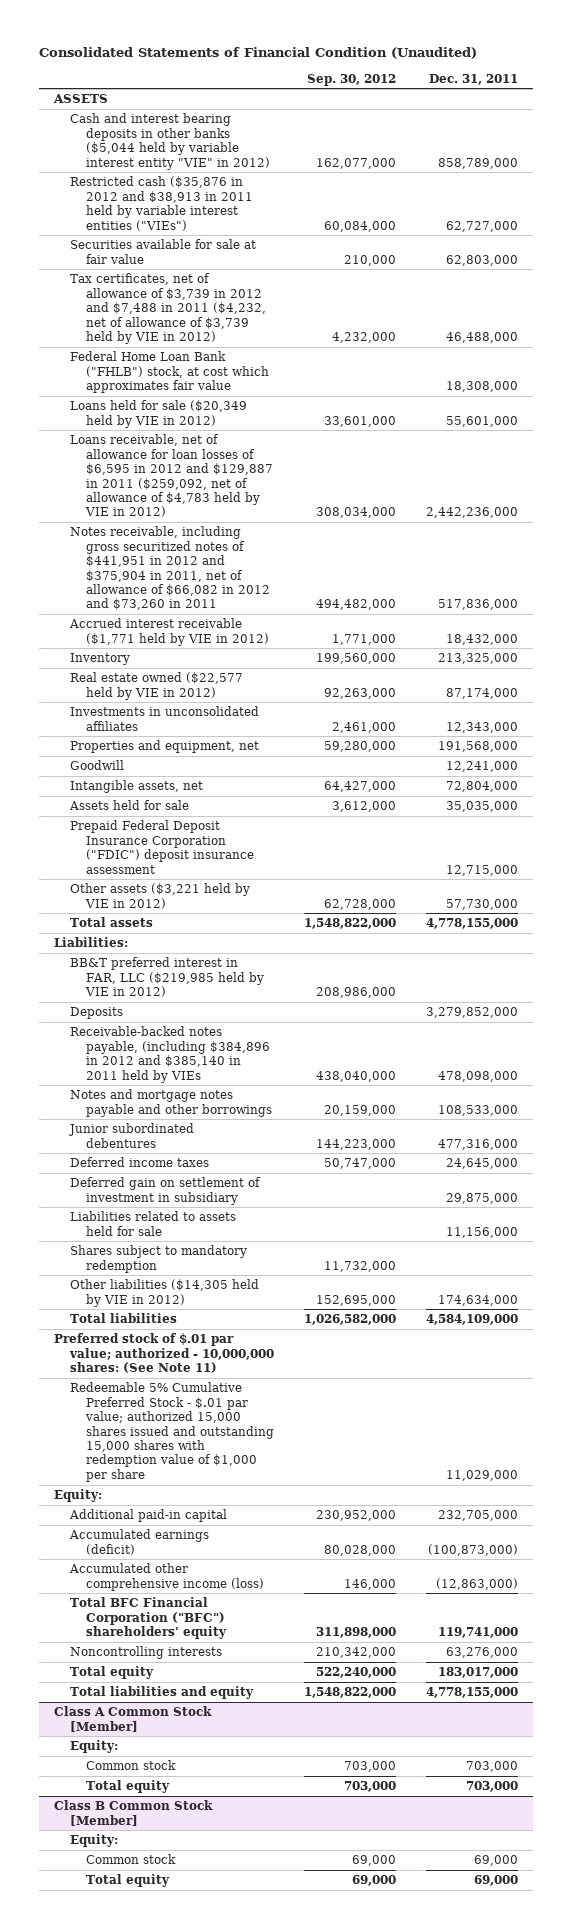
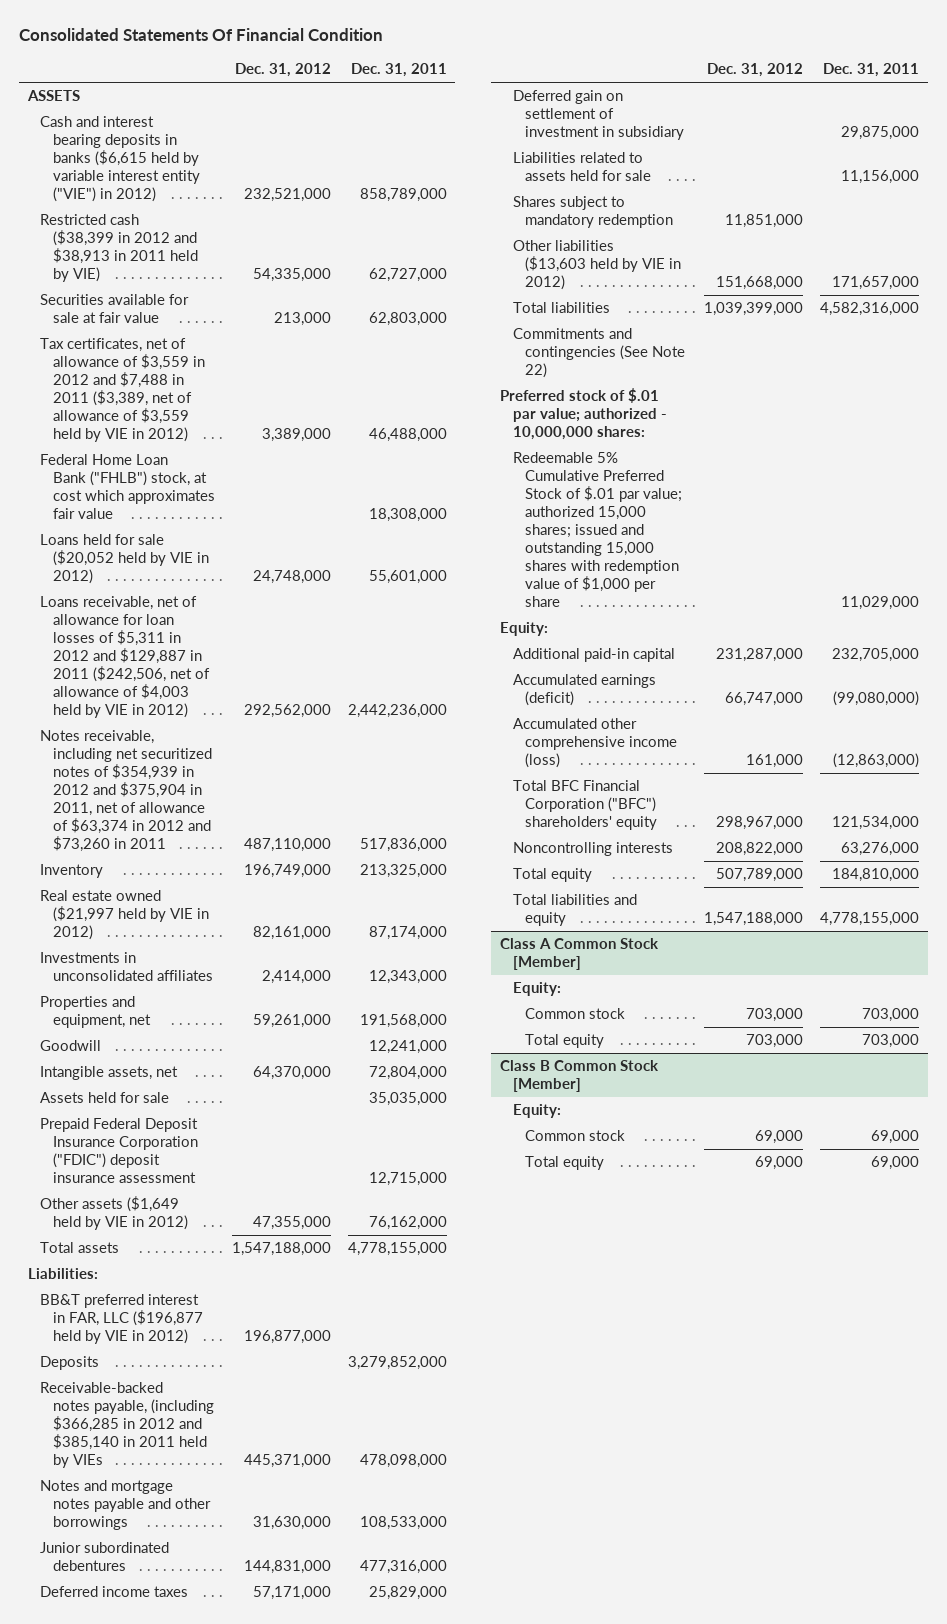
[39,47,478,60] Consolidated Statements of Financial Condition (Unaudited) -> [19,28,384,42] Consolidated Statements Of Financial Condition
[307,73,397,86] Sep. 30, 2012 -> none
none -> [234,63,331,78] Dec. 31, 2012
[69,113,270,170] Cash and interest bearing deposits in other banks ($5,044 held by variable interest entity "VIE" in 2012) -> [40,116,200,203] Cash and interest bearing deposits in banks ($6,615 held by variable interest entity ("VIE") in 2012)
[69,176,253,231] Restricted cash ($35,876 in 2012 and $38,913 in 2011 held by variable interest entities ("VIEs") -> [40,214,198,283] Restricted cash ($38,399 in 2012 and $38,913 in 2011 held by VIE)
[69,273,266,345] Tax certificates, net of allowance of $3,739 in 2012 and $7,488 in 2011 ($4,232, net of allowance of $3,739 held by VIE in 2012) -> [40,338,205,443] Tax certificates, net of allowance of $3,559 in 2012 and $7,488 in 2011 ($3,389, net of allowance of $3,559 held by VIE in 2012)
[68,618,269,646] Accrued interest receivable ($1,771 held by VIE in 2012) -> none
[69,400,247,428] Loans held for sale ($20,349 held by VIE in 2012) -> [40,534,209,585] Loans held for sale ($20,052 held by VIE in 2012)
[69,434,273,518] Loans receivable, net of allowance for loan losses of $6,595 in 2012 and $129,887 in 2011 ($259,092, net of allowance of $4,783 held by VIE in 2012) -> [40,596,210,719] Loans receivable, net of allowance for loan losses of $5,311 in 2012 and $129,887 in 2011 ($242,506, net of allowance of $4,003 held by VIE in 2012)
[69,526,270,611] Notes receivable, including gross securitized notes of $441,951 in 2012 and $375,904 in 2011, net of allowance of $66,082 in 2012 and $73,260 in 2011 -> [40,730,212,853] Notes receivable, including net securitized notes of $354,939 in 2012 and $375,904 in 2011, net of allowance of $63,374 in 2012 and $73,260 in 2011
[69,672,243,700] Real estate owned ($22,577 held by VIE in 2012) -> [40,890,209,941] Real estate owned ($21,997 held by VIE in 2012)
[69,883,250,909] Other assets ($3,221 held by VIE in 2012) -> [40,1196,188,1231] Other assets ($1,649 held by VIE in 2012)
[446,898,519,910] 57,730,000 -> [368,1216,447,1231] 76,162,000
[69,957,264,998] BB&T preferred interest in FAR, LLC ($219,985 held by VIE in 2012) -> [40,1294,203,1345] BB&T preferred interest in FAR, LLC ($196,877 held by VIE in 2012)
[69,1026,270,1083] Receivable-backed notes payable, (including $384,896 in 2012 and $385,140 in 2011 held by VIEs -> [40,1382,214,1469] Receivable-backed notes payable, (including $366,285 in 2012 and $385,140 in 2011 held by VIEs
[446,1158,519,1170] 24,645,000 -> [368,1586,447,1601] 25,829,000
[69,1279,259,1307] Other liabilities ($14,305 held by VIE in 2012) -> [512,240,682,291] Other liabilities ($13,603 held by VIE in 2012)
[438,1294,519,1306] 174,634,000 -> [832,276,920,291] 171,657,000
[426,1314,519,1326] 4,584,109,000 -> [820,302,920,317] 4,582,316,000
none -> [512,328,686,379] Commitments and contingencies (See Note 22)
[54,1333,274,1374] Preferred stock of $.01 par value; authorized - 10,000,000 shares: (See Note 11) -> [500,388,667,441] Preferred stock of $.01 par value; authorized - 10,000,000 shares:
[69,1382,274,1482] Redeemable 5% Cumulative Preferred Stock - $.01 par value; authorized 15,000 shares issued and outstanding 15,000 shares with redemption value of $1,000 per share -> [512,452,683,608] Redeemable 5% Cumulative Preferred Stock of $.01 par value; authorized 15,000 shares; issued and outstanding 15,000 shares with redemption value of $1,000 per share
[428,1543,519,1556] (100,873,000) -> [833,691,920,707] (99,080,000)
[438,1627,519,1639] 119,741,000 -> [832,816,920,831] 121,534,000
[438,1667,519,1679] 183,017,000 -> [832,868,920,883] 184,810,000

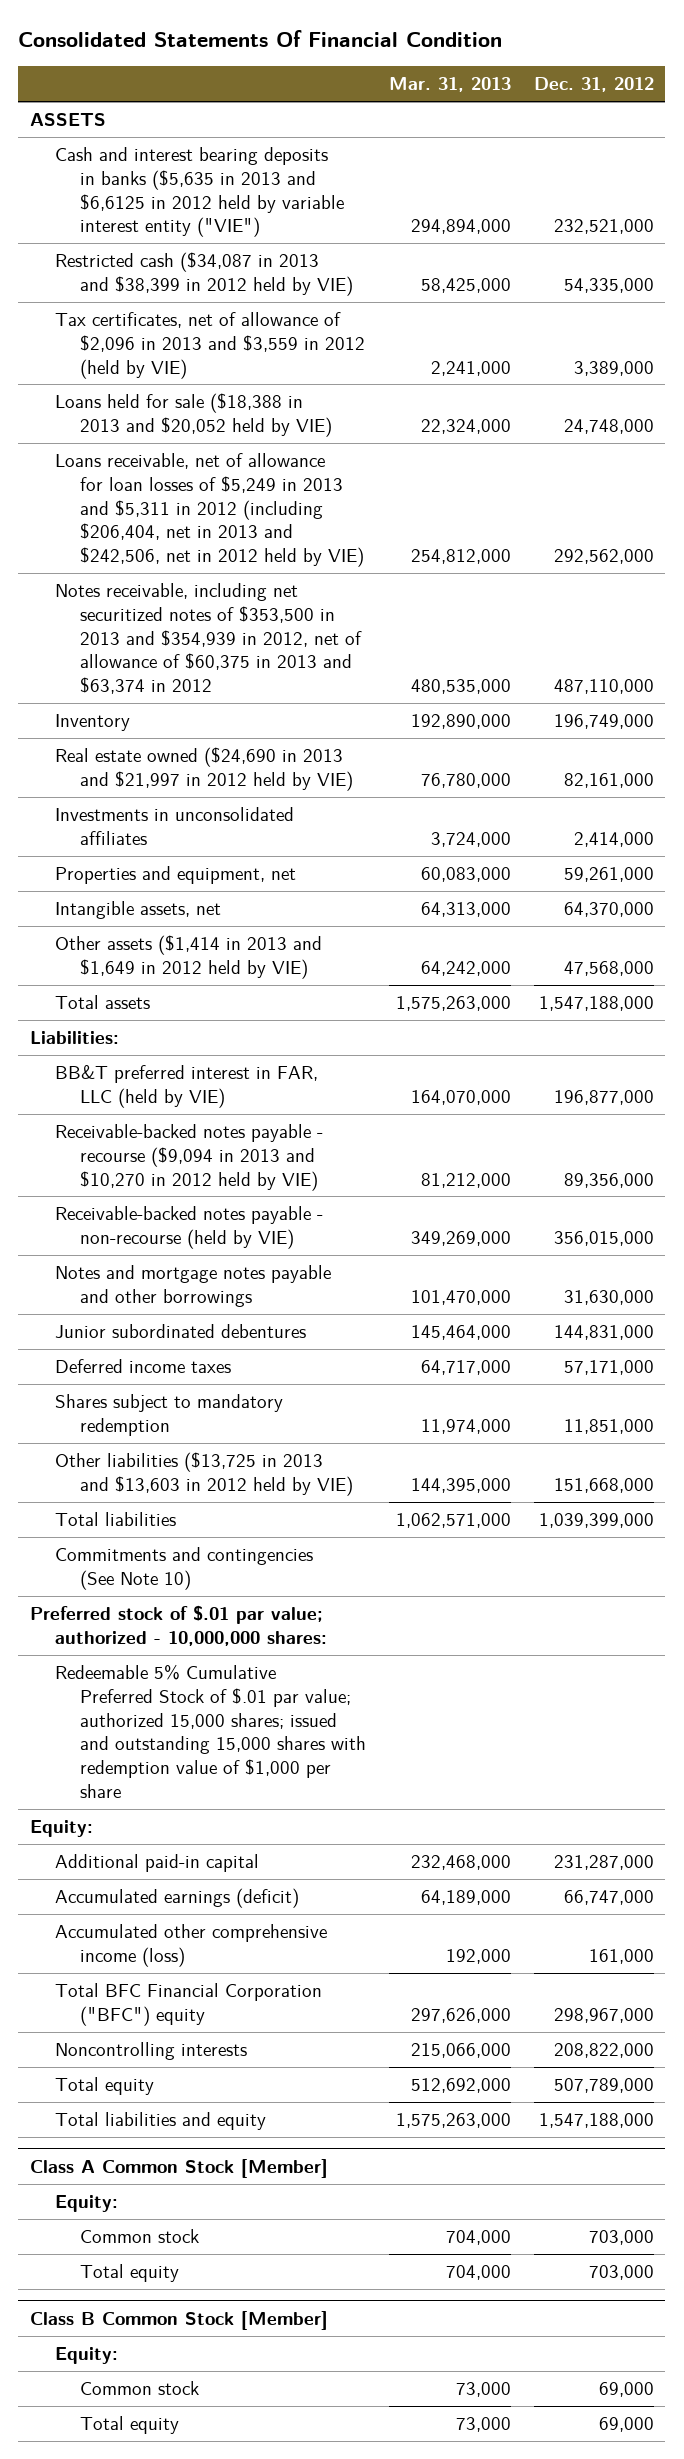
[350,63,447,78] Dec. 31, 2011 -> none
none -> [388,77,511,93] Mar. 31, 2013
[40,294,190,324] Securities available for sale at fair value -> none
[40,454,215,520] Federal Home Loan Bank ("FHLB") stock, at cost which approximates fair value -> none
[40,116,200,203] Cash and interest bearing deposits in banks ($6,615 held by variable interest entity ("VIE") in 2012) -> [54,147,345,238] Cash and interest bearing deposits in banks ($5,635 in 2013 and $6,6125 in 2012 held by variable interest entity ("VIE")
[40,214,198,283] Restricted cash ($38,399 in 2012 and $38,913 in 2011 held by VIE) -> [54,252,354,296] Restricted cash ($34,087 in 2013 and $38,399 in 2012 held by VIE)
[40,338,205,443] Tax certificates, net of allowance of $3,559 in 2012 and $7,488 in 2011 ($3,389, net of allowance of $3,559 held by VIE in 2012) -> [54,312,366,379] Tax certificates, net of allowance of $2,096 in 2013 and $3,559 in 2012 (held by VIE)
[40,534,209,585] Loans held for sale ($20,052 held by VIE in 2012) -> [54,393,333,437] Loans held for sale ($18,388 in 2013 and $20,052 held by VIE)
[40,596,210,719] Loans receivable, net of allowance for loan losses of $5,311 in 2012 and $129,887 in 2011 ($242,506, net of allowance of $4,003 held by VIE in 2012) -> [54,453,365,567] Loans receivable, net of allowance for loan losses of $5,249 in 2013 and $5,311 in 2012 (including $206,404, net in 2013 and $242,506, net in 2012 held by VIE)
[40,730,212,853] Notes receivable, including net securitized notes of $354,939 in 2012 and $375,904 in 2011, net of allowance of $63,374 in 2012 and $73,260 in 2011 -> [54,583,363,694] Notes receivable, including net securitized notes of $353,500 in 2013 and $354,939 in 2012, net of allowance of $60,375 in 2013 and $63,374 in 2012
[40,890,209,941] Real estate owned ($21,997 held by VIE in 2012) -> [54,747,354,791] Real estate owned ($24,690 in 2013 and $21,997 in 2012 held by VIE)
[40,1040,102,1052] Goodwill -> none
[40,1092,170,1104] Assets held for sale -> none
[40,1118,199,1184] Prepaid Federal Deposit Insurance Corporation ("FDIC") deposit insurance assessment -> none
[40,1196,188,1231] Other assets ($1,649 held by VIE in 2012) -> [54,935,322,979] Other assets ($1,414 in 2013 and $1,649 in 2012 held by VIE)
[252,1216,331,1231] 47,355,000 -> [563,960,654,976] 47,568,000
[40,1356,100,1371] Deposits -> none
[40,1294,203,1345] BB&T preferred interest in FAR, LLC ($196,877 held by VIE in 2012) -> [54,1065,318,1108] BB&T preferred interest in FAR, LLC (held by VIE)
[40,1382,214,1469] Receivable-backed notes payable, (including $366,285 in 2012 and $385,140 in 2011 held by VIEs -> [54,1124,323,1191] Receivable-backed notes payable - recourse ($9,094 in 2013 and $10,270 in 2012 held by VIE)
[243,1454,331,1469] 445,371,000 -> [563,1172,654,1188] 89,356,000
none -> [54,1206,323,1249] Receivable-backed notes payable - non-recourse (held by VIE)
[512,90,685,141] Deferred gain on settlement of investment in subsidiary -> none
[512,152,652,182] Liabilities related to assets held for sale -> none
[512,240,682,291] Other liabilities ($13,603 held by VIE in 2012) -> [54,1452,354,1496] Other liabilities ($13,725 in 2013 and $13,603 in 2012 held by VIE)
[512,328,686,379] Commitments and contingencies (See Note 22) -> [54,1547,313,1590] Commitments and contingencies (See Note 10)
[512,780,658,831] Total BFC Financial Corporation ("BFC") shareholders' equity -> [54,1983,322,2026] Total BFC Financial Corporation ("BFC") equity

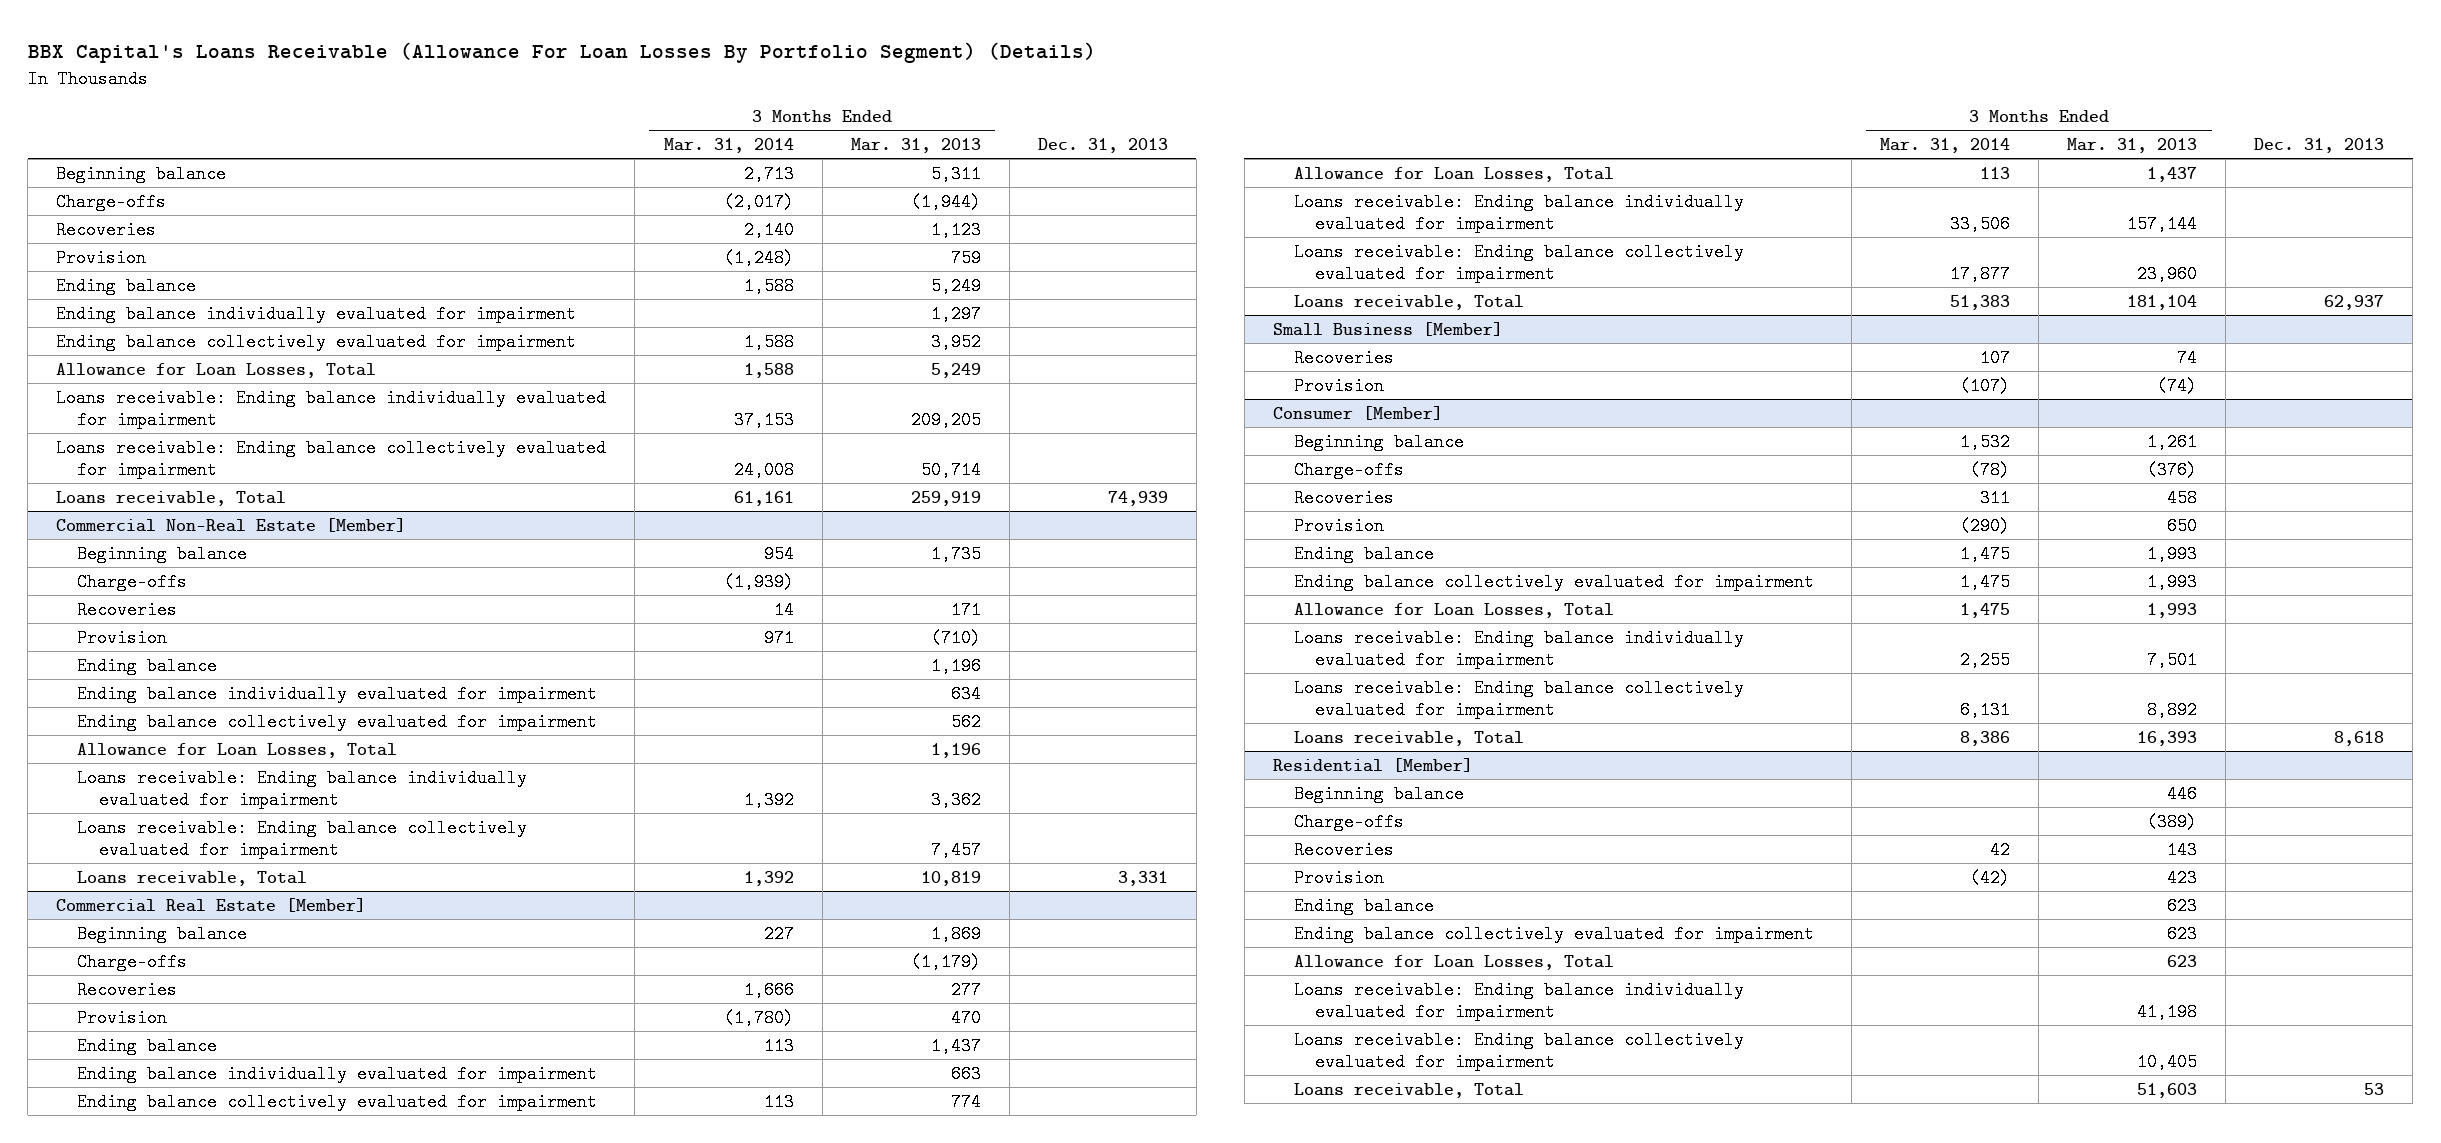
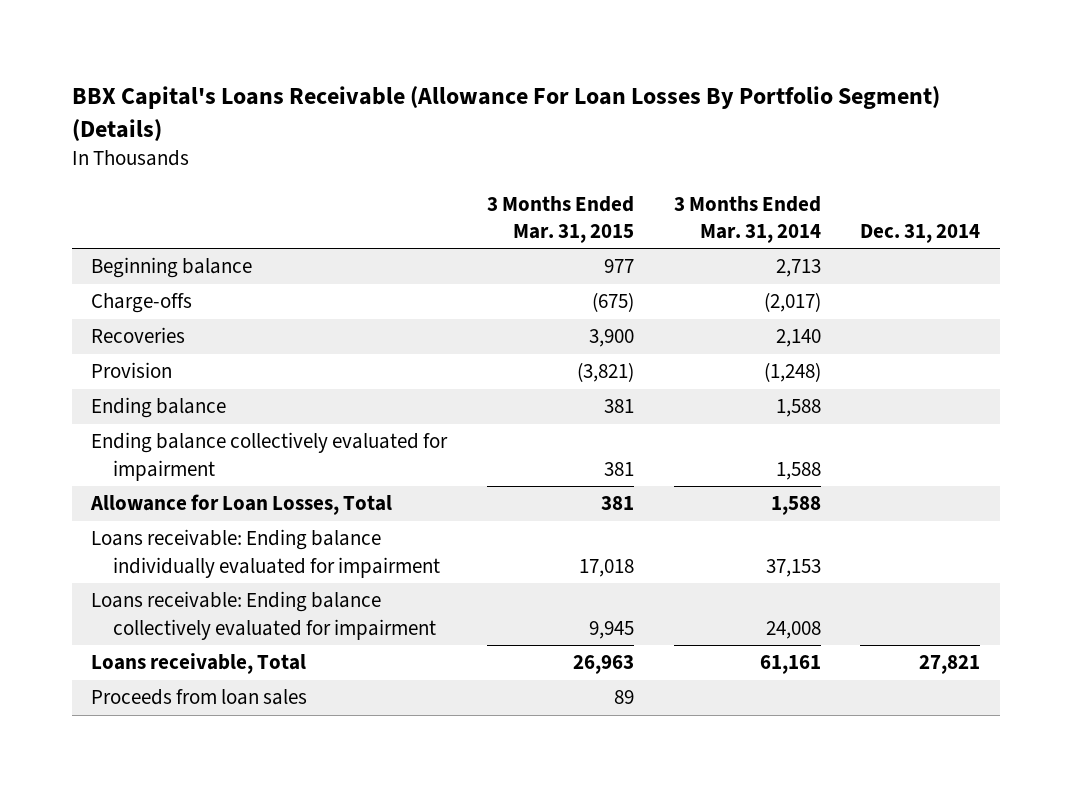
[850,138,981,154] Mar. 31, 2013 -> none
[1037,138,1168,154] Dec. 31, 2013 -> none
none -> [486,195,634,243] 3 Months Ended Mar. 31, 2015
none -> [860,223,981,243] Dec. 31, 2014
[56,304,577,323] Ending balance individually evaluated for impairment -> none
[56,517,407,532] Commercial Non-Real Estate [Member] -> none
[77,544,248,563] Beginning balance -> none
[77,572,188,591] Charge-offs -> none
[77,600,178,619] Recoveries -> none
[77,628,168,647] Provision -> none
[77,656,218,675] Ending balance -> none
[77,684,598,703] Ending balance individually evaluated for impairment -> none
[77,712,598,731] Ending balance collectively evaluated for impairment -> none
[77,742,398,758] Allowance for Loan Losses, Total -> none
[77,768,528,810] Loans receivable: Ending balance individually evaluated for impairment -> none
[77,818,528,860] Loans receivable: Ending balance collectively evaluated for impairment -> none
[77,870,308,886] Loans receivable, Total -> none
[56,897,367,912] Commercial Real Estate [Member] -> none
[77,924,248,943] Beginning balance -> none
[77,952,188,971] Charge-offs -> none
[77,980,178,999] Recoveries -> none
[77,1008,168,1027] Provision -> none
[77,1036,218,1055] Ending balance -> none
[77,1064,598,1083] Ending balance individually evaluated for impairment -> none
[77,1092,598,1111] Ending balance collectively evaluated for impairment -> none
[1294,166,1615,182] Allowance for Loan Losses, Total -> none
[1294,192,1745,234] Loans receivable: Ending balance individually evaluated for impairment -> none
[1294,242,1745,284] Loans receivable: Ending balance collectively evaluated for impairment -> none
[1294,294,1525,310] Loans receivable, Total -> none
[1272,321,1503,336] Small Business [Member] -> none
[1294,348,1395,367] Recoveries -> none
[1294,376,1385,395] Provision -> none
[1272,405,1443,420] Consumer [Member] -> none
[1294,432,1465,451] Beginning balance -> none
[1294,460,1405,479] Charge-offs -> none
[1294,488,1395,507] Recoveries -> none
[1294,516,1385,535] Provision -> none
[1294,544,1435,563] Ending balance -> none
[1294,572,1815,591] Ending balance collectively evaluated for impairment -> none
[1294,602,1615,618] Allowance for Loan Losses, Total -> none
[1294,628,1745,670] Loans receivable: Ending balance individually evaluated for impairment -> none
[1294,678,1745,720] Loans receivable: Ending balance collectively evaluated for impairment -> none
[1294,730,1525,746] Loans receivable, Total -> none
[1272,757,1473,772] Residential [Member] -> none
[1294,784,1465,803] Beginning balance -> none
[1294,812,1405,831] Charge-offs -> none
[1294,840,1395,859] Recoveries -> none
[1294,868,1385,887] Provision -> none
[1294,896,1435,915] Ending balance -> none
[1294,924,1815,943] Ending balance collectively evaluated for impairment -> none
[1294,954,1615,970] Allowance for Loan Losses, Total -> none
[1294,980,1745,1022] Loans receivable: Ending balance individually evaluated for impairment -> none
[1294,1030,1745,1072] Loans receivable: Ending balance collectively evaluated for impairment -> none
[1294,1082,1525,1098] Loans receivable, Total -> none
none -> [91,689,308,706] Proceeds from loan sales

